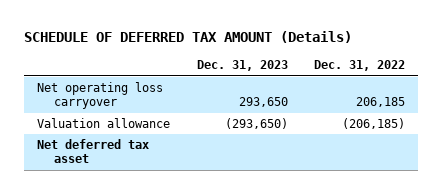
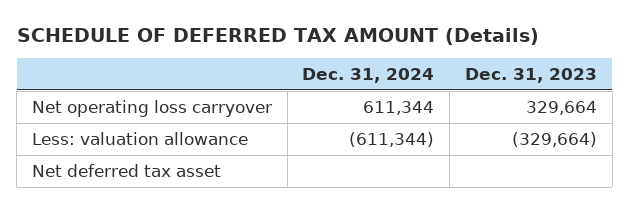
[314,60,406,72] Dec. 31, 2022 -> none
none -> [302,67,435,83] Dec. 31, 2024
[238,97,288,108] 293,650 -> [525,100,597,115] 329,664
[37,118,171,129] Valuation allowance -> [31,131,248,145] Less: valuation allowance
[224,118,288,130] (293,650) -> [511,131,597,147] (329,664)

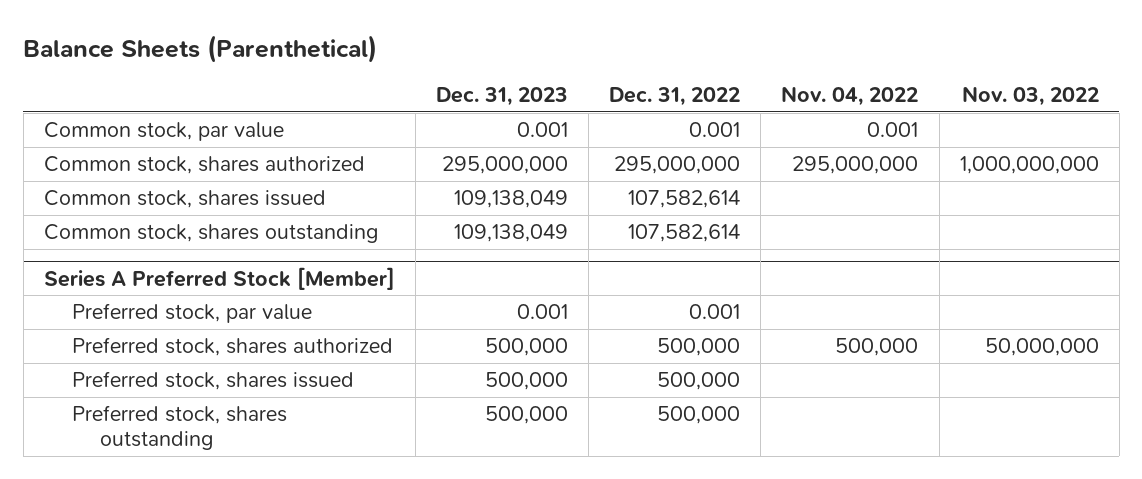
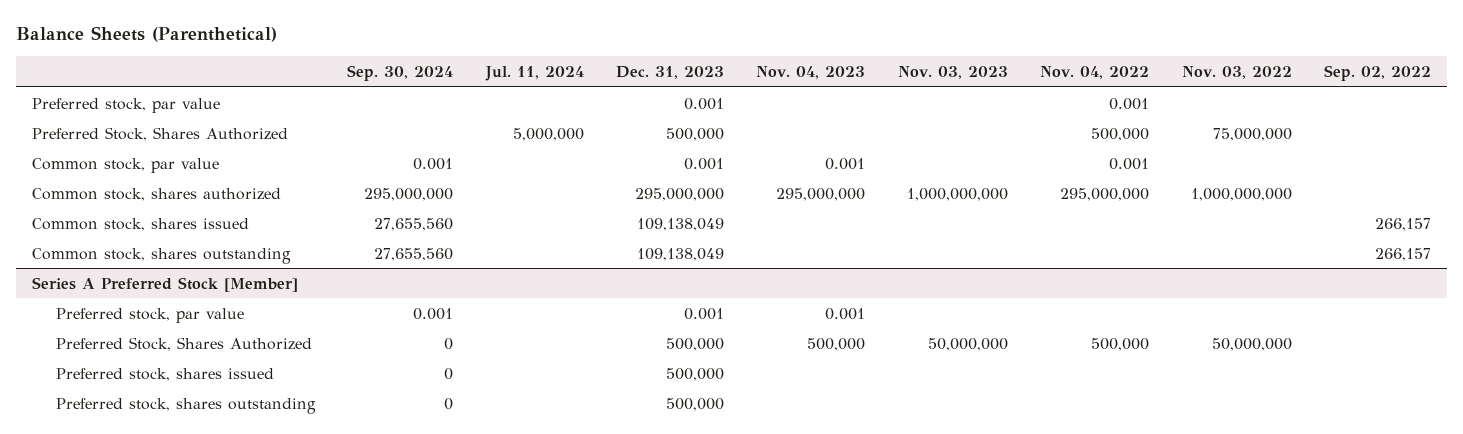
[609,87,741,107] Dec. 31, 2022 -> none
none -> [347,64,454,81] Sep. 30, 2024
none -> [484,65,584,81] Jul. 11, 2024
none -> [756,65,866,79] Nov. 04, 2023
none -> [897,65,1008,79] Nov. 03, 2023
none -> [1324,64,1432,81] Sep. 02, 2022
none -> [31,97,220,113] Preferred stock, par value
none -> [31,126,288,141] Preferred Stock, Shares Authorized
[71,337,393,357] Preferred stock, shares authorized -> [55,336,312,351] Preferred Stock, Shares Authorized

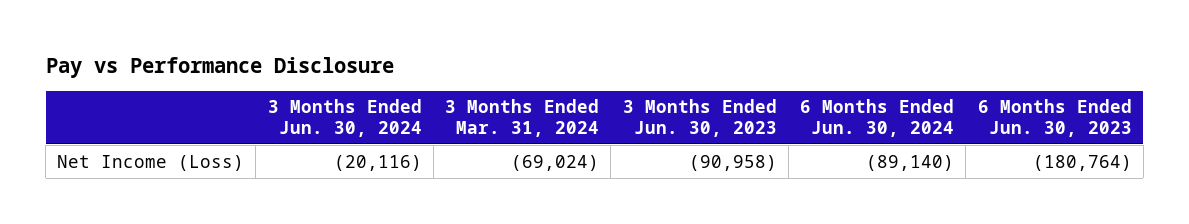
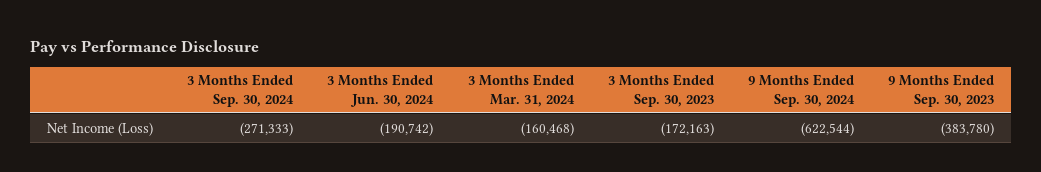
[622,99,777,137] 3 Months Ended Jun. 30, 2023 -> none
[800,99,955,137] 6 Months Ended Jun. 30, 2024 -> none
[977,99,1132,137] 6 Months Ended Jun. 30, 2023 -> none
none -> [187,74,295,107] 3 Months Ended Sep. 30, 2024
none -> [607,74,714,107] 3 Months Ended Sep. 30, 2023
none -> [747,74,855,107] 9 Months Ended Sep. 30, 2024
none -> [888,74,995,107] 9 Months Ended Sep. 30, 2023
[333,154,422,171] (20,116) -> [380,121,434,136] (190,742)
[511,154,600,171] (69,024) -> [520,121,574,136] (160,468)

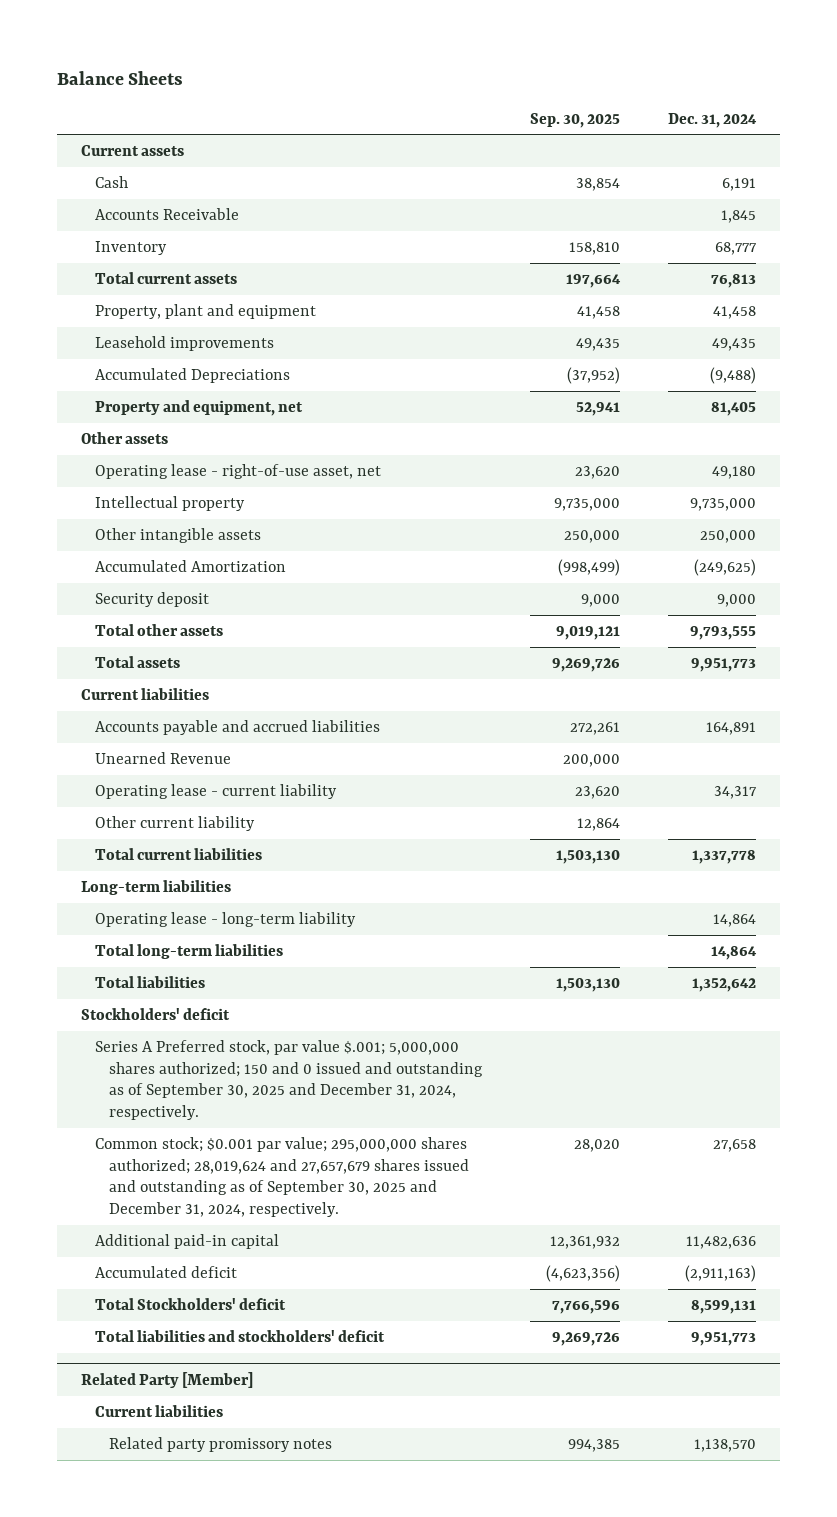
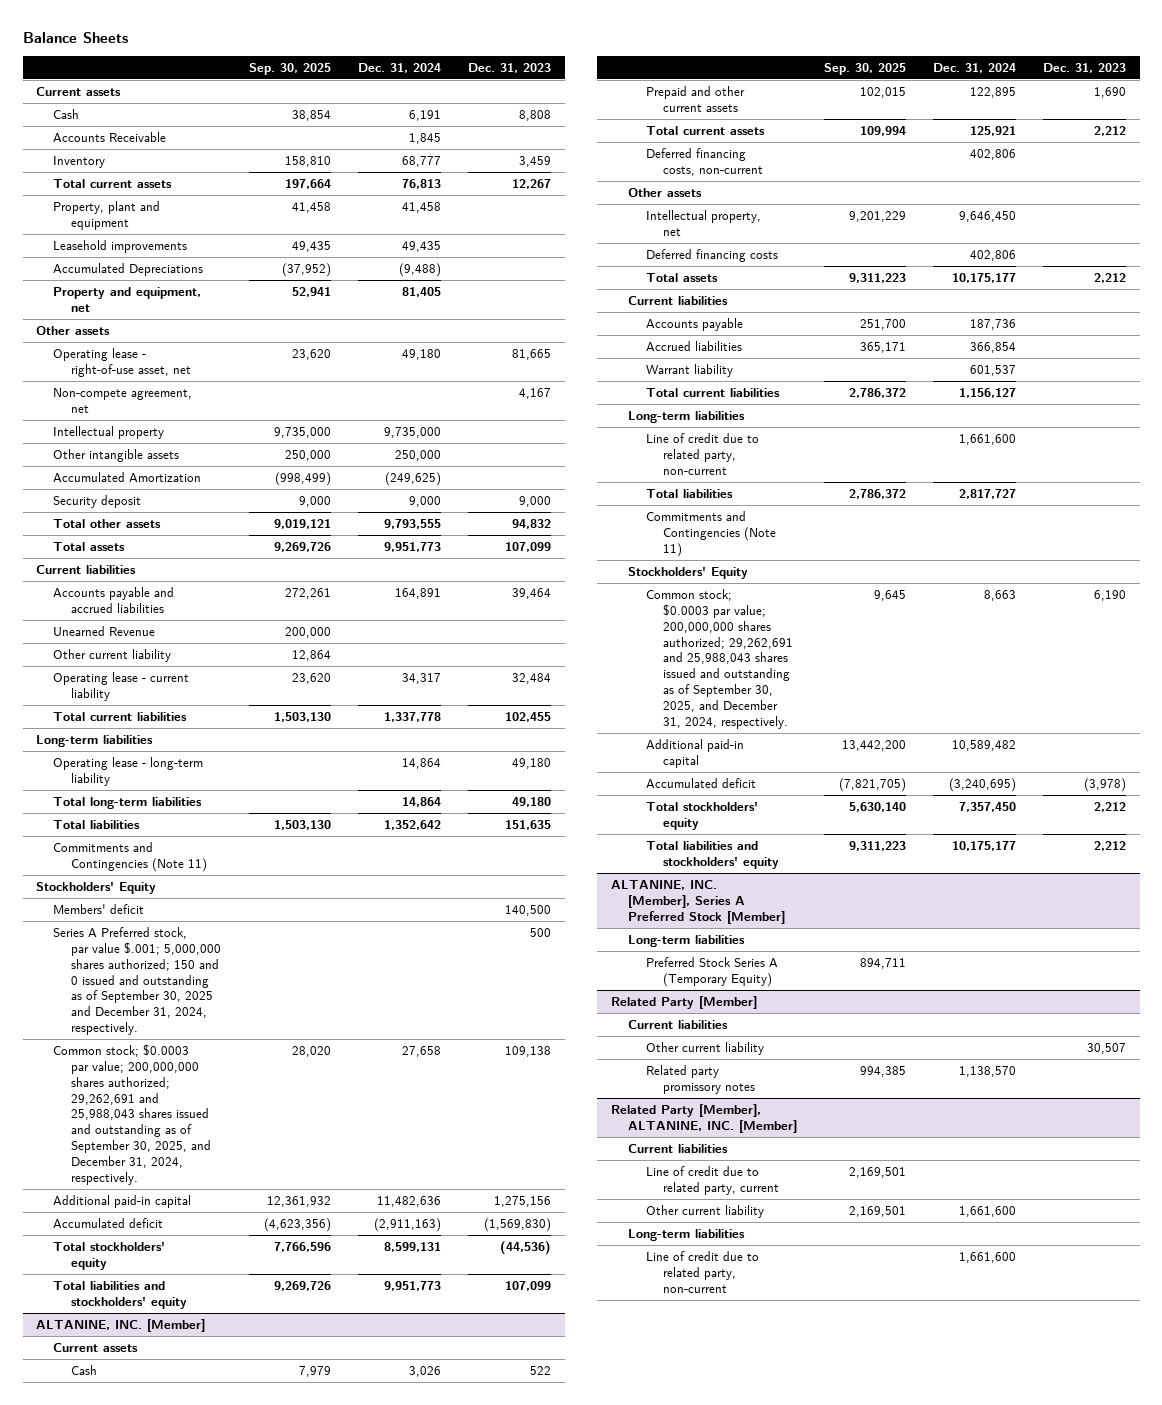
none -> [468,62,552,73] Dec. 31, 2023
none -> [53,387,193,413] Non-compete agreement, net
[95,783,338,799] Operating lease - current liability -> [53,671,190,701] Operating lease - current liability
none -> [53,841,207,872] Commitments and Contingencies (Note 11)
[80,1007,230,1020] Stockholders' deficit -> [35,881,156,894] Stockholders' Equity
none -> [53,903,145,914] Members' deficit
[95,1136,470,1217] Common stock; $0.001 par value; 295,000,000 shares authorized; 28,019,624 and 27,657,679 shares issued and outstanding as of September 30, 2025 and December 31, 2024, respectively. -> [53,1043,211,1185] Common stock; $0.0003 par value; 200,000,000 shares authorized; 29,262,691 and 25,988,043 shares issued and outstanding as of September 30, 2025, and December 31, 2024, respectively.
[95,1297,287,1310] Total Stockholders' deficit -> [53,1241,166,1270] Total stockholders' equity
[95,1329,386,1342] Total liabilities and stockholders' deficit -> [53,1280,187,1309] Total liabilities and stockholders' equity
none -> [35,1318,205,1332] ALTANINE, INC. [Member]
none -> [53,1342,139,1352] Current assets
none -> [70,1364,97,1375] Cash
none -> [645,85,745,112] Prepaid and other current assets
none -> [645,125,765,135] Total current assets
none -> [645,147,764,176] Deferred financing costs, non-current
none -> [628,187,703,197] Other assets
none -> [645,209,761,236] Intellectual property, net
none -> [645,248,778,262] Deferred financing costs
none -> [645,272,718,282] Total assets
none -> [628,295,729,305] Current liabilities
none -> [645,317,743,331] Accounts payable
none -> [645,340,742,351] Accrued liabilities
none -> [645,363,733,377] Warrant liability
none -> [645,387,780,397] Total current liabilities
none -> [628,410,746,423] Long-term liabilities
none -> [645,432,759,475] Line of credit due to related party, non-current
none -> [645,488,733,498] Total liabilities
none -> [645,510,777,557] Commitments and Contingencies (Note 11)
none -> [628,566,749,579] Stockholders' Equity
none -> [645,588,794,729] Common stock; $0.0003 par value; 200,000,000 shares authorized; 29,262,691 and 25,988,043 shares issued and outstanding as of September 30, 2025, and December 31, 2024, respectively.
none -> [645,738,744,768] Additional paid-in capital
none -> [645,777,756,788] Accumulated deficit
none -> [645,801,758,830] Total stockholders' equity
none -> [645,840,780,869] Total liabilities and stockholders' equity
none -> [610,879,786,924] ALTANINE, INC. [Member], Series A Preferred Stock [Member]
none -> [628,934,746,947] Long-term liabilities
none -> [645,956,778,987] Preferred Stock Series A (Temporary Equity)
none -> [645,1041,764,1055] Other current liability
none -> [610,1103,798,1133] Related Party [Member], ALTANINE, INC. [Member]
none -> [628,1143,729,1153] Current liabilities
none -> [645,1165,780,1195] Line of credit due to related party, current
none -> [645,1204,764,1218] Other current liability
none -> [628,1228,746,1241] Long-term liabilities
none -> [645,1250,759,1293] Line of credit due to related party, non-current

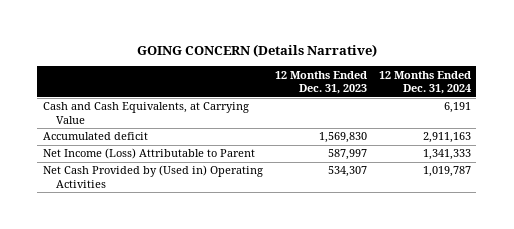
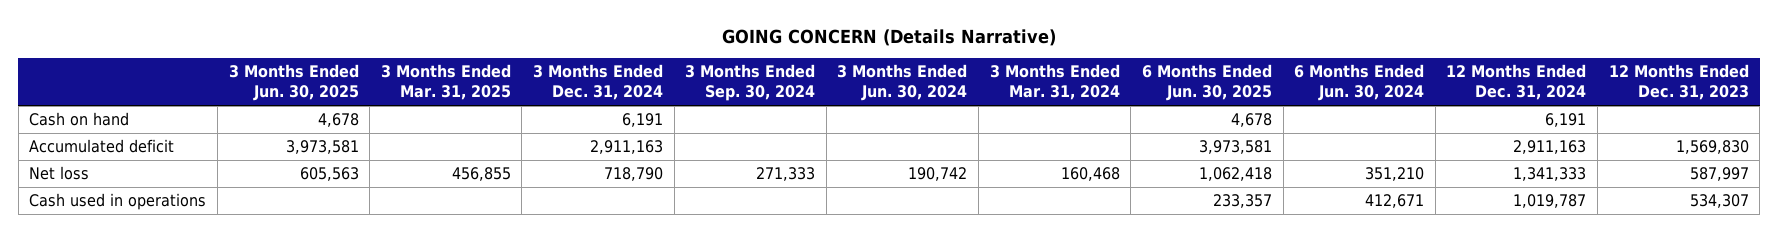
none -> [228,64,359,102] 3 Months Ended Jun. 30, 2025
none -> [380,64,511,101] 3 Months Ended Mar. 31, 2025
none -> [533,64,664,101] 3 Months Ended Dec. 31, 2024
none -> [685,64,816,102] 3 Months Ended Sep. 30, 2024
none -> [837,64,968,102] 3 Months Ended Jun. 30, 2024
none -> [989,64,1120,101] 3 Months Ended Mar. 31, 2024
none -> [1141,64,1272,102] 6 Months Ended Jun. 30, 2025
none -> [1294,64,1425,102] 6 Months Ended Jun. 30, 2024
[43,102,250,125] Cash and Cash Equivalents, at Carrying Value -> [29,112,130,127] Cash on hand
[43,148,256,160] Net Income (Loss) Attributable to Parent -> [29,166,90,181] Net loss
[43,165,264,189] Net Cash Provided by (Used in) Operating Activities -> [29,193,207,211] Cash used in operations

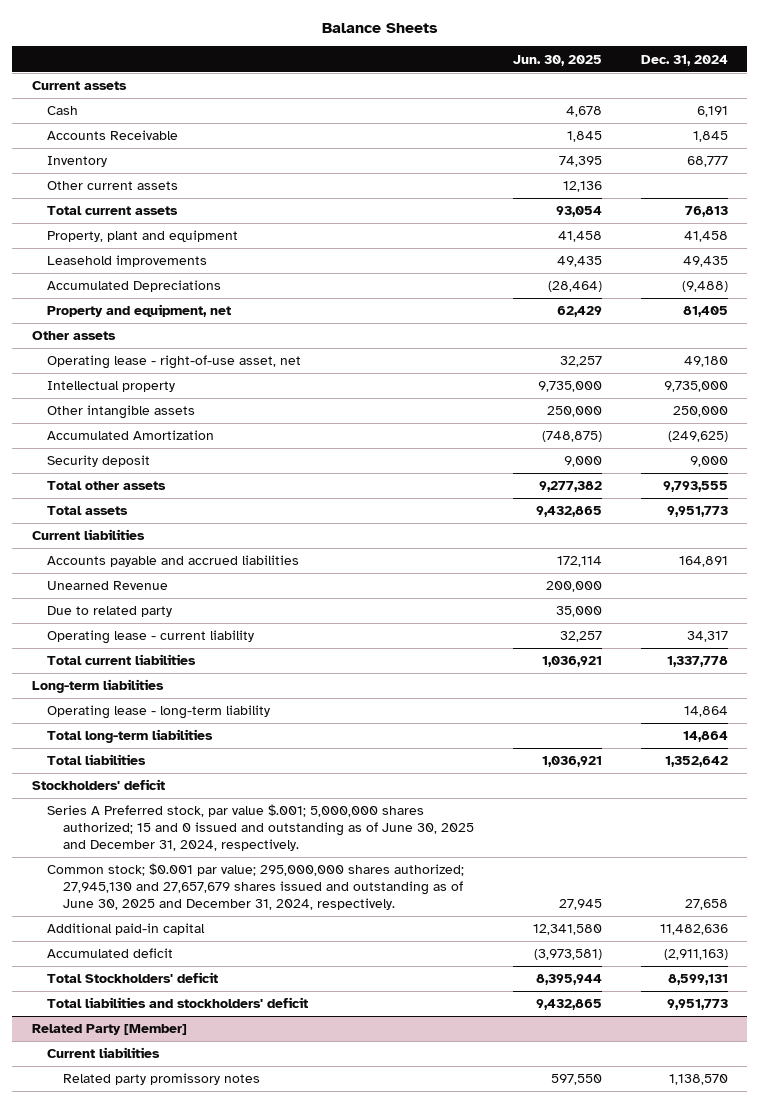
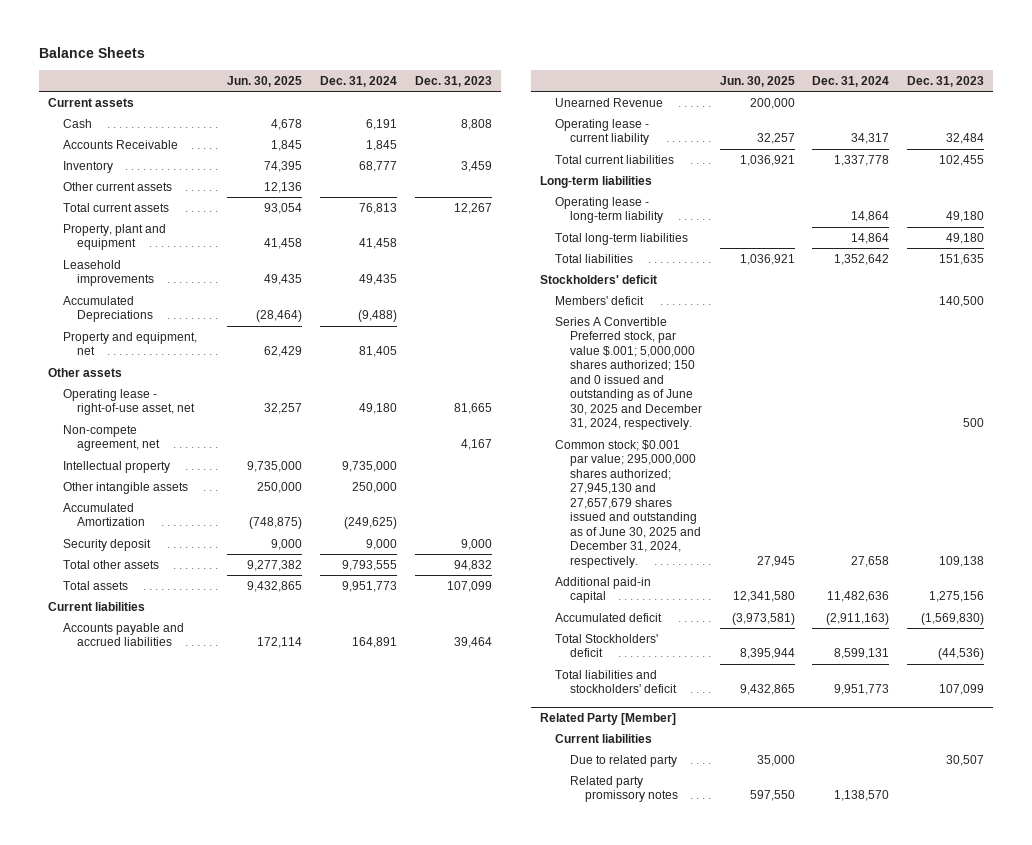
none -> [414,75,492,87] Dec. 31, 2023
none -> [62,424,161,452] Non-compete agreement, net
[47,606,173,618] Due to related party -> none
none -> [554,295,644,305] Members' deficit
[47,804,474,852] Series A Preferred stock, par value $.001; 5,000,000 shares authorized; 15 and 0 issued and outstanding as of June 30, 2025 and December 31, 2024, respectively. -> [554,316,702,431] Series A Convertible Preferred stock, par value $.001; 5,000,000 shares authorized; 150 and 0 issued and outstanding as of June 30, 2025 and December 31, 2024, respectively.
none -> [569,754,677,767] Due to related party

